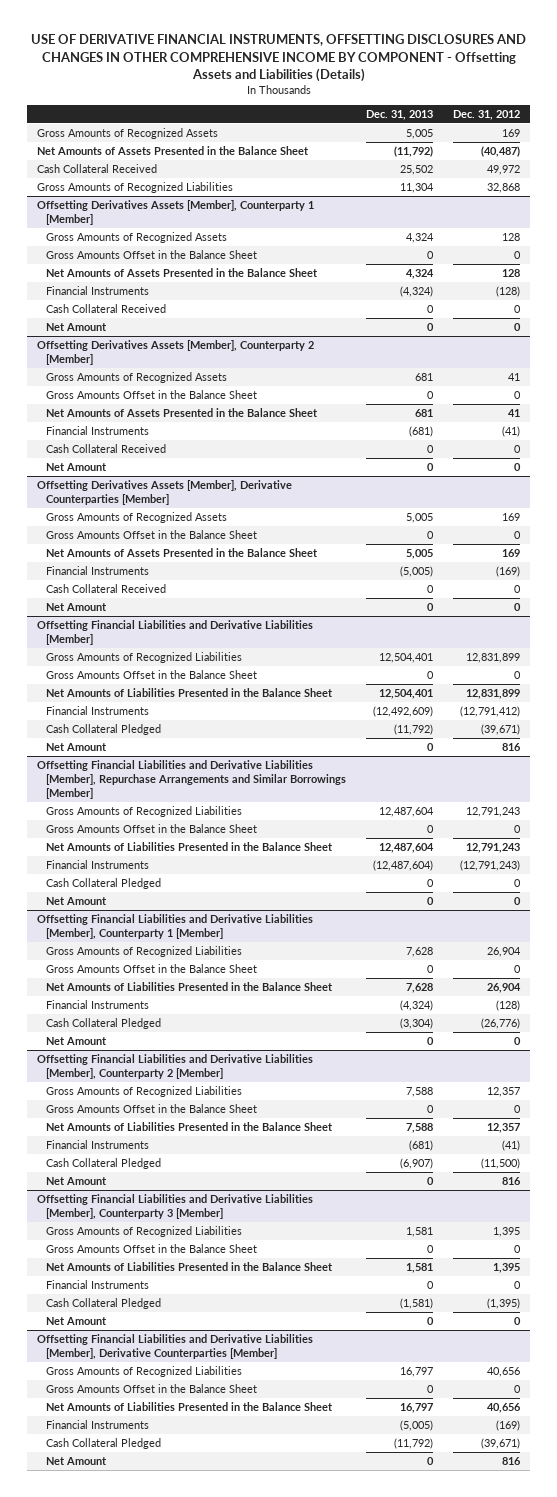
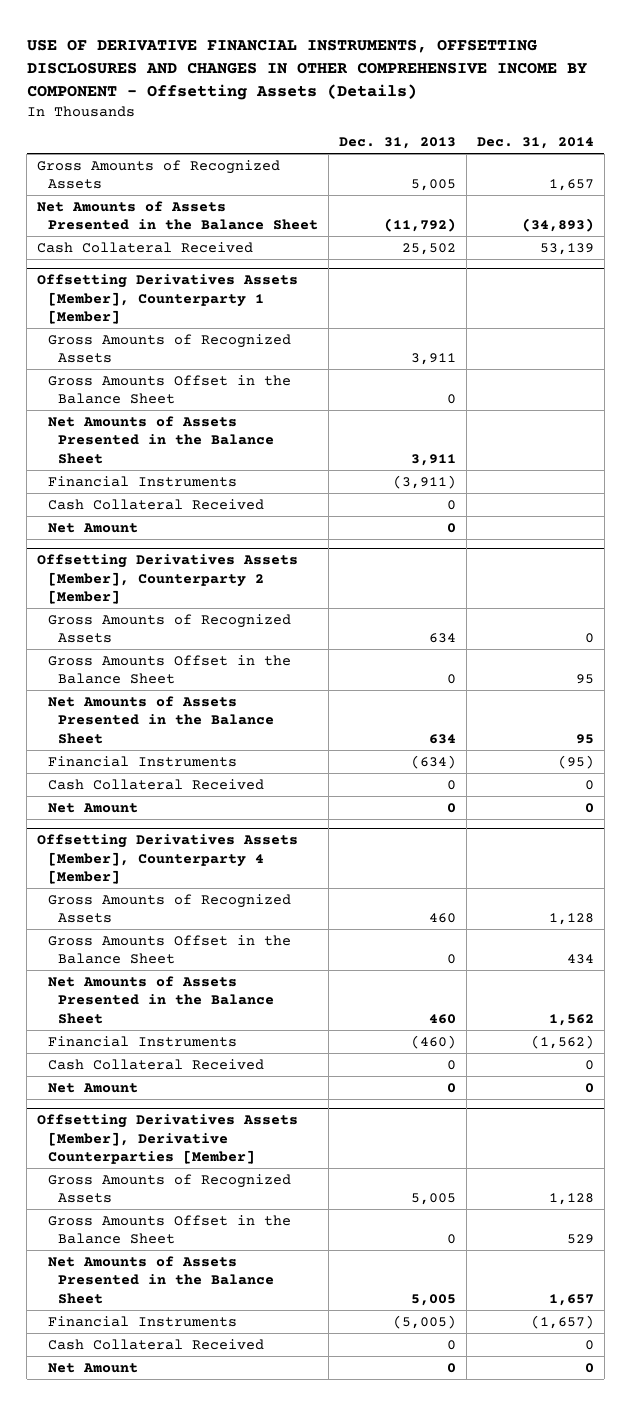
[30,34,526,82] USE OF DERIVATIVE FINANCIAL INSTRUMENTS, OFFSETTING DISCLOSURES AND CHANGES IN OTHER COMPREHENSIVE INCOME BY COMPONENT - Offsetting Assets and Liabilities (Details) -> [26,38,587,100] USE OF DERIVATIVE FINANCIAL INSTRUMENTS, OFFSETTING DISCLOSURES AND CHANGES IN OTHER COMPREHENSIVE INCOME BY COMPONENT - Offsetting Assets (Details)
[453,109,521,120] Dec. 31, 2012 -> none
none -> [476,137,594,150] Dec. 31, 2014
[37,181,234,193] Gross Amounts of Recognized Liabilities -> none
[405,232,434,243] 4,324 -> [410,353,456,366] 3,911
[405,268,434,279] 4,324 -> [410,454,456,467] 3,911
[399,285,433,297] (4,324) -> [392,474,456,489] (3,911)
[414,372,433,381] 681 -> [428,633,456,644] 634
[414,408,433,417] 681 -> [428,734,456,745] 634
[408,425,433,437] (681) -> [410,754,456,769] (634)
none -> [37,833,299,885] Offsetting Derivatives Assets [Member], Counterparty 4 [Member]
none -> [47,893,291,924] Gross Amounts of Recognized Assets
none -> [47,934,291,965] Gross Amounts Offset in the Balance Sheet
none -> [47,975,275,1025] Net Amounts of Assets Presented in the Balance Sheet
none -> [47,1035,237,1047] Financial Instruments
none -> [47,1058,264,1070] Cash Collateral Received
none -> [47,1082,138,1093] Net Amount
[37,619,314,645] Offsetting Financial Liabilities and Derivative Liabilities [Member] -> none
[45,651,242,663] Gross Amounts of Recognized Liabilities -> none
[45,669,257,679] Gross Amounts Offset in the Balance Sheet -> none
[45,687,333,697] Net Amounts of Liabilities Presented in the Balance Sheet -> none
[45,705,149,715] Financial Instruments -> none
[45,723,161,735] Cash Collateral Pledged -> none
[45,742,107,751] Net Amount -> none
[37,759,346,799] Offsetting Financial Liabilities and Derivative Liabilities [Member], Repurchase Arrangements and Similar Borrowings [Member] -> none
[45,805,242,817] Gross Amounts of Recognized Liabilities -> none
[45,823,257,833] Gross Amounts Offset in the Balance Sheet -> none
[45,841,333,851] Net Amounts of Liabilities Presented in the Balance Sheet -> none
[45,859,149,869] Financial Instruments -> none
[45,877,161,889] Cash Collateral Pledged -> none
[45,896,107,905] Net Amount -> none
[37,913,314,939] Offsetting Financial Liabilities and Derivative Liabilities [Member], Counterparty 1 [Member] -> none
[45,945,242,957] Gross Amounts of Recognized Liabilities -> none
[45,963,257,973] Gross Amounts Offset in the Balance Sheet -> none
[45,981,333,991] Net Amounts of Liabilities Presented in the Balance Sheet -> none
[45,999,149,1009] Financial Instruments -> none
[45,1017,161,1029] Cash Collateral Pledged -> none
[45,1036,107,1045] Net Amount -> none
[37,1053,314,1079] Offsetting Financial Liabilities and Derivative Liabilities [Member], Counterparty 2 [Member] -> none
[45,1085,242,1097] Gross Amounts of Recognized Liabilities -> none
[45,1103,257,1113] Gross Amounts Offset in the Balance Sheet -> none
[45,1121,333,1131] Net Amounts of Liabilities Presented in the Balance Sheet -> none
[45,1139,149,1149] Financial Instruments -> none
[45,1157,161,1169] Cash Collateral Pledged -> none
[45,1176,107,1185] Net Amount -> none
[37,1193,314,1219] Offsetting Financial Liabilities and Derivative Liabilities [Member], Counterparty 3 [Member] -> none
[45,1225,242,1237] Gross Amounts of Recognized Liabilities -> none
[45,1243,257,1253] Gross Amounts Offset in the Balance Sheet -> none
[45,1261,333,1271] Net Amounts of Liabilities Presented in the Balance Sheet -> none
[45,1279,149,1289] Financial Instruments -> none
[45,1297,161,1309] Cash Collateral Pledged -> none
[45,1316,107,1325] Net Amount -> none
[37,1333,314,1359] Offsetting Financial Liabilities and Derivative Liabilities [Member], Derivative Counterparties [Member] -> none
[45,1365,242,1377] Gross Amounts of Recognized Liabilities -> none
[45,1383,257,1393] Gross Amounts Offset in the Balance Sheet -> none
[45,1401,333,1411] Net Amounts of Liabilities Presented in the Balance Sheet -> none
[45,1419,149,1429] Financial Instruments -> none
[45,1437,161,1449] Cash Collateral Pledged -> none
[45,1456,107,1465] Net Amount -> none

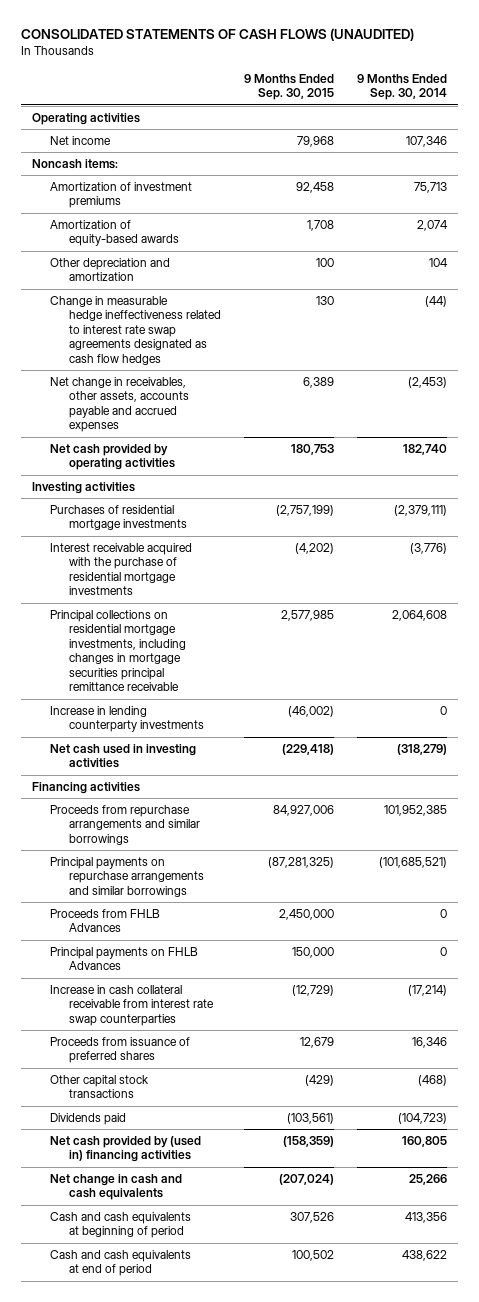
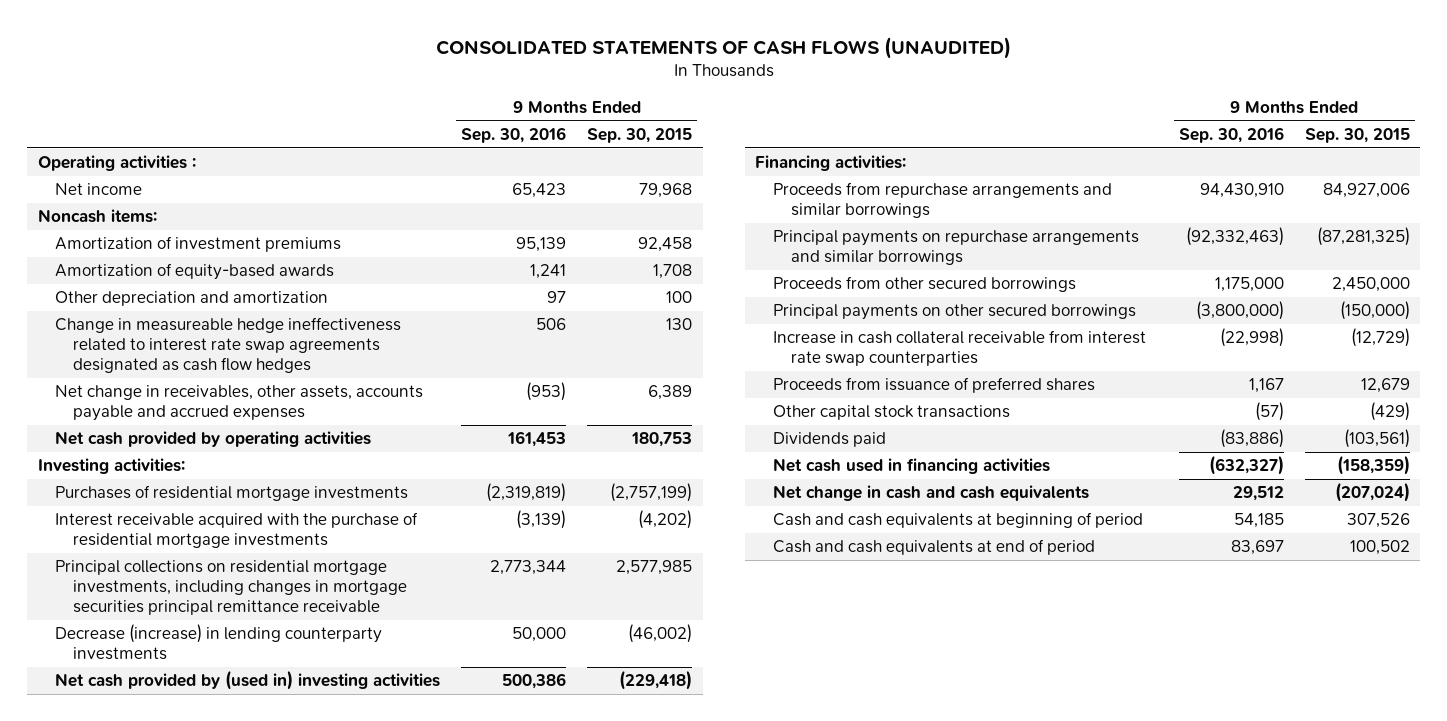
[356,73,447,101] 9 Months Ended Sep. 30, 2014 -> none
none -> [461,126,567,143] Sep. 30, 2016
[32,112,141,125] Operating activities -> [37,155,196,172] Operating activities :
[50,295,221,365] Change in measurable hedge ineffectiveness related to interest rate swap agreements designated as cash flow hedges -> [55,317,402,373] Change in measureable hedge ineffectiveness related to interest rate swap agreements designated as cash flow hedges
[32,481,136,494] Investing activities -> [37,458,185,475] Investing activities:
[50,705,204,733] Increase in lending counterparty investments -> [55,624,383,661] Decrease (increase) in lending counterparty investments
[50,743,197,769] Net cash used in investing activities -> [55,670,441,691] Net cash provided by (used in) investing activities
[32,781,141,794] Financing activities -> [755,155,907,172] Financing activities:
[50,946,199,971] Principal payments on FHLB Advances -> none
[50,908,161,933] Proceeds from FHLB Advances -> [772,276,1076,293] Proceeds from other secured borrowings
none -> [772,304,1136,321] Principal payments on other secured borrowings
[50,1135,202,1163] Net cash provided by (used in) financing activities -> [772,458,1050,475] Net cash used in financing activities

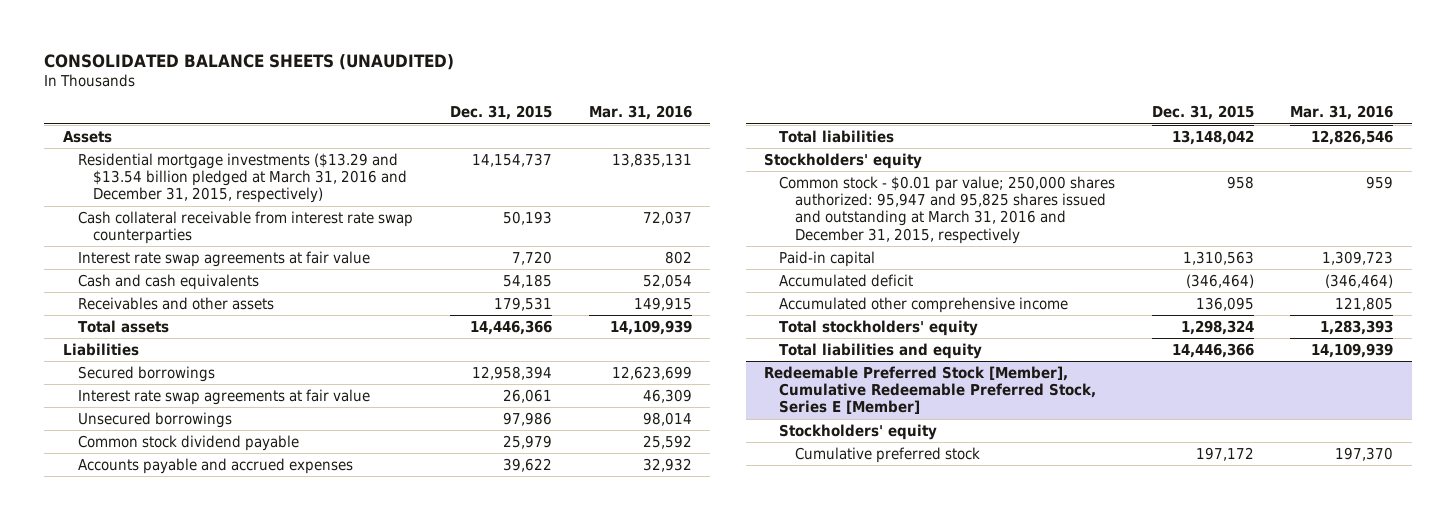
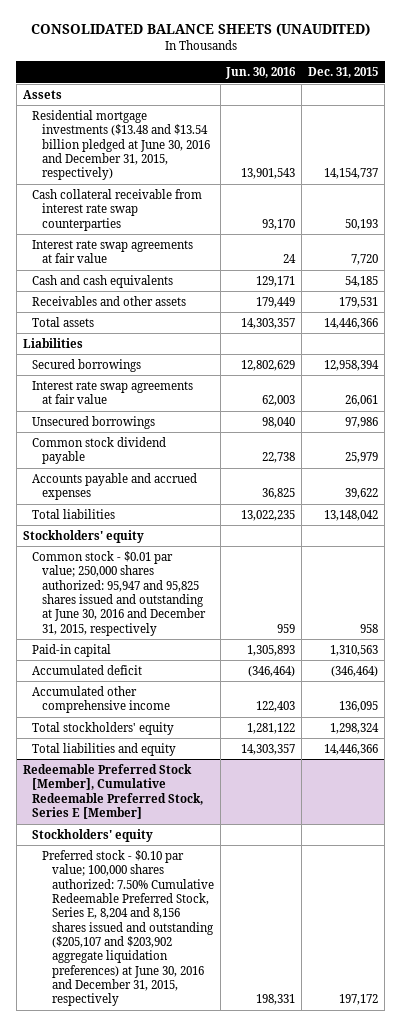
[588,105,692,121] Mar. 31, 2016 -> none
none -> [225,67,297,80] Jun. 30, 2016
[77,152,407,204] Residential mortgage investments ($13.29 and $13.54 billion pledged at March 31, 2016 and December 31, 2015, respectively) -> [32,109,211,181] Residential mortgage investments ($13.48 and $13.54 billion pledged at June 30, 2016 and December 31, 2015, respectively)
[779,175,1116,244] Common stock - $0.01 par value; 250,000 shares authorized: 95,947 and 95,825 shares issued and outstanding at March 31, 2016 and December 31, 2015, respectively -> [32,550,207,636] Common stock - $0.01 par value; 250,000 shares authorized: 95,947 and 95,825 shares issued and outstanding at June 30, 2016 and December 31, 2015, respectively
[794,446,980,463] Cumulative preferred stock -> [42,849,214,1007] Preferred stock - $0.10 par value; 100,000 shares authorized: 7.50% Cumulative Redeemable Preferred Stock, Series E, 8,204 and 8,156 shares issued and outstanding ($205,107 and $203,902 aggregate liquidation preferences) at June 30, 2016 and December 31, 2015, respectively

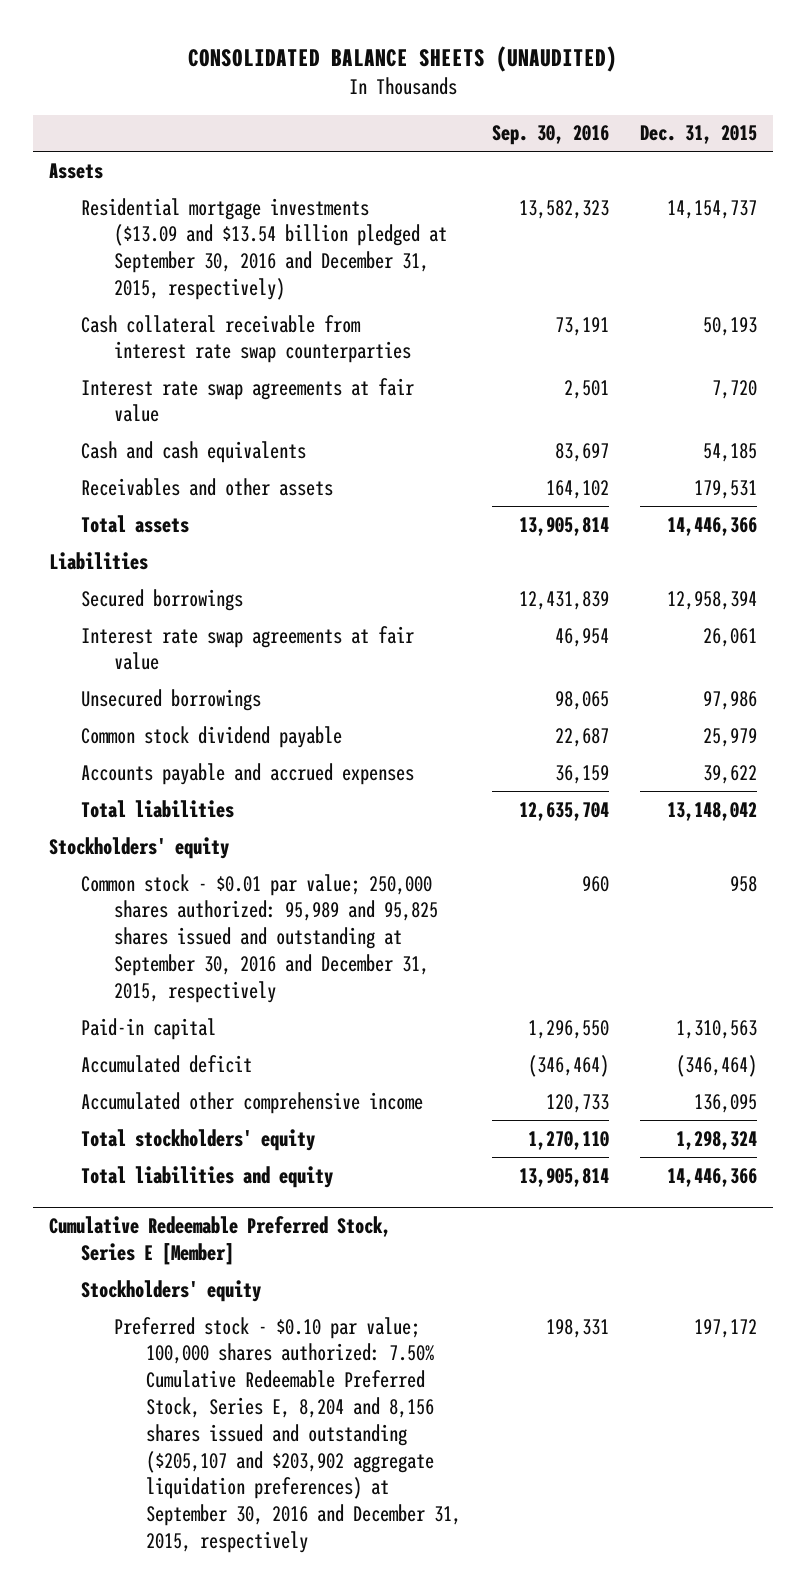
[225,67,297,80] Jun. 30, 2016 -> none
none -> [492,125,610,146] Sep. 30, 2016
[32,109,211,181] Residential mortgage investments ($13.48 and $13.54 billion pledged at June 30, 2016 and December 31, 2015, respectively) -> [81,197,447,301] Residential mortgage investments ($13.09 and $13.54 billion pledged at September 30, 2016 and December 31, 2015, respectively)
[32,550,207,636] Common stock - $0.01 par value; 250,000 shares authorized: 95,947 and 95,825 shares issued and outstanding at June 30, 2016 and December 31, 2015, respectively -> [81,873,438,1003] Common stock - $0.01 par value; 250,000 shares authorized: 95,989 and 95,825 shares issued and outstanding at September 30, 2016 and December 31, 2015, respectively
[22,763,204,819] Redeemable Preferred Stock [Member], Cumulative Redeemable Preferred Stock, Series E [Member] -> [48,1216,391,1265] Cumulative Redeemable Preferred Stock, Series E [Member]
[42,849,214,1007] Preferred stock - $0.10 par value; 100,000 shares authorized: 7.50% Cumulative Redeemable Preferred Stock, Series E, 8,204 and 8,156 shares issued and outstanding ($205,107 and $203,902 aggregate liquidation preferences) at June 30, 2016 and December 31, 2015, respectively -> [113,1316,462,1553] Preferred stock - $0.10 par value; 100,000 shares authorized: 7.50% Cumulative Redeemable Preferred Stock, Series E, 8,204 and 8,156 shares issued and outstanding ($205,107 and $203,902 aggregate liquidation preferences) at September 30, 2016 and December 31, 2015, respectively

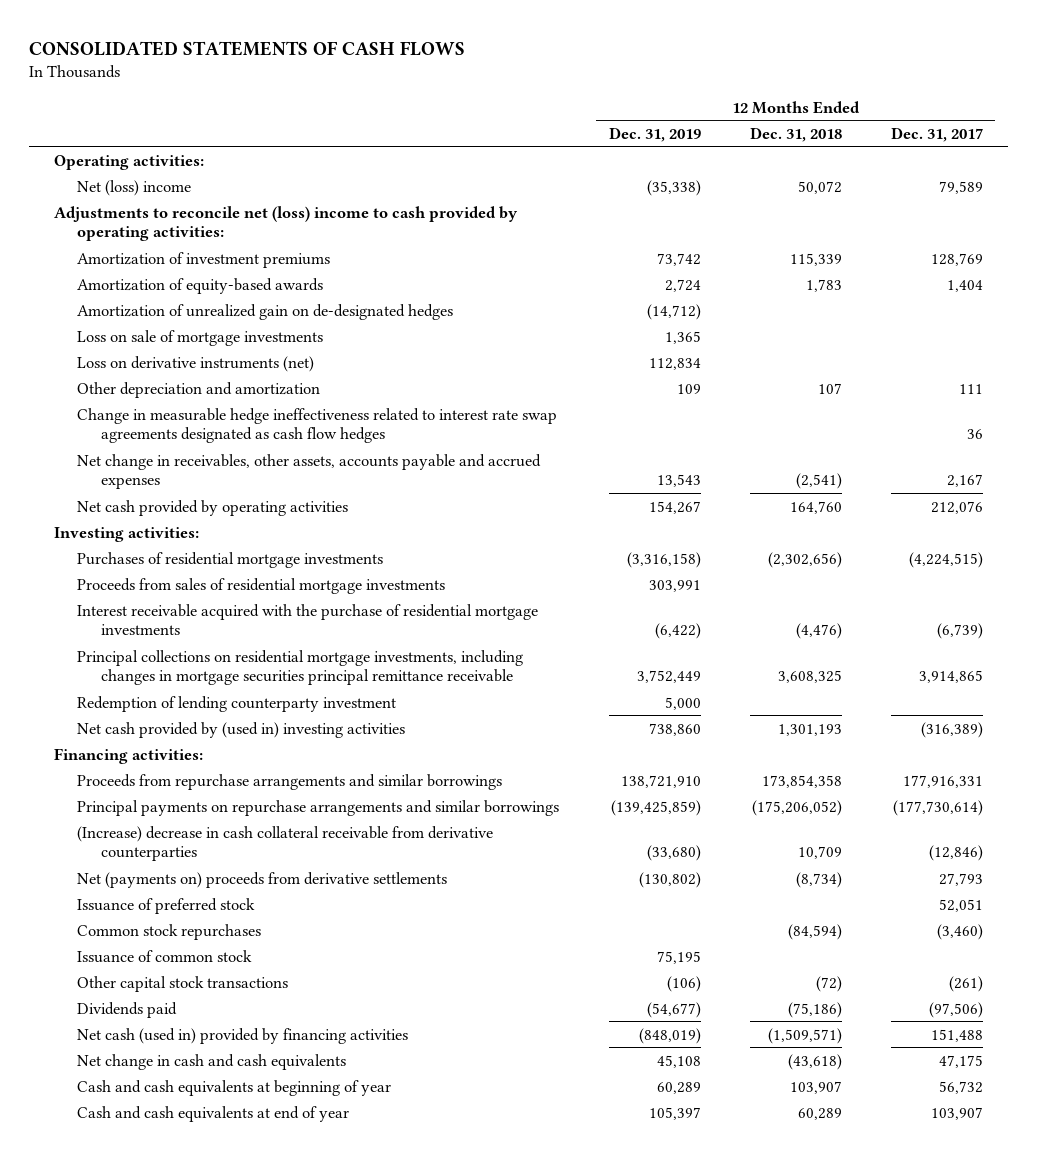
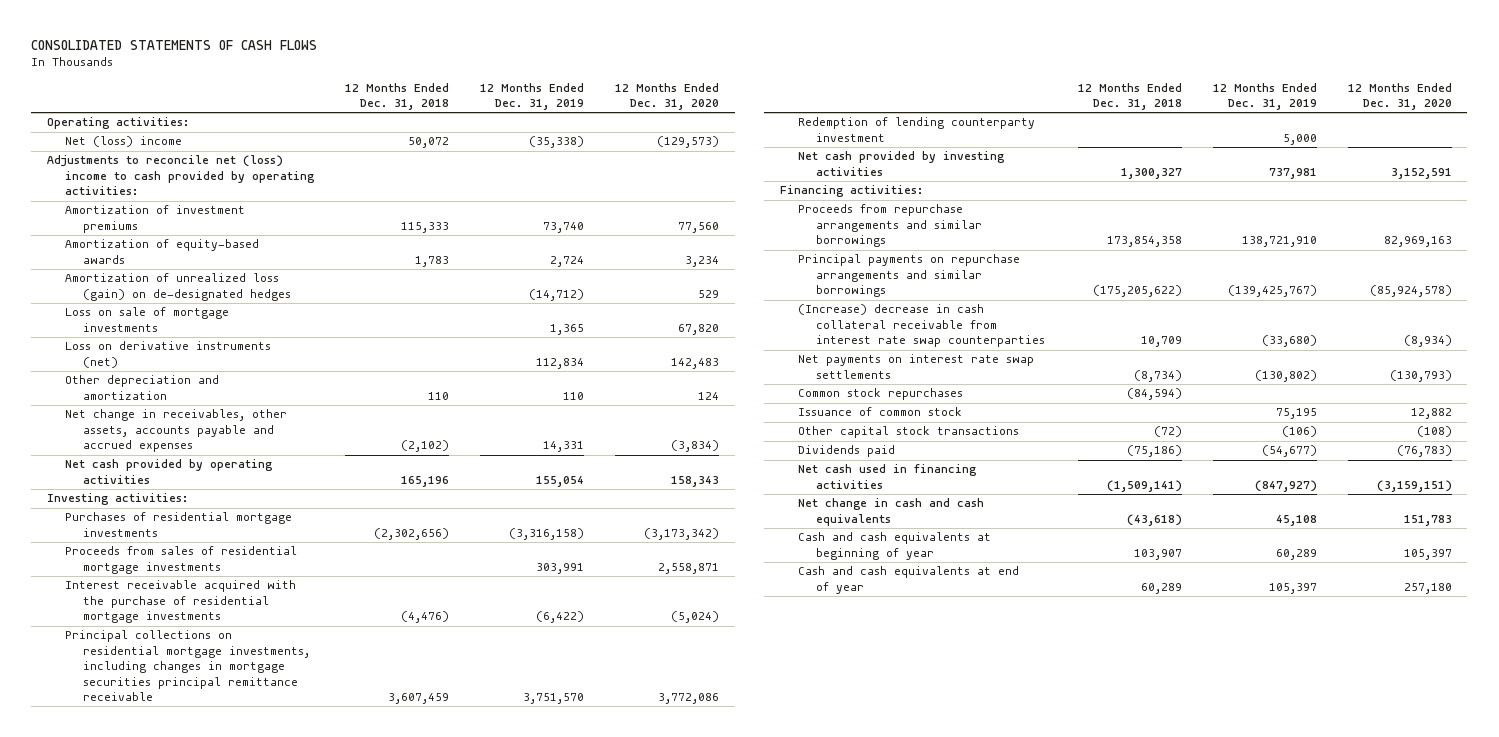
[891,126,984,142] Dec. 31, 2017 -> none
none -> [615,82,720,110] 12 Months Ended Dec. 31, 2020
[656,252,701,266] 73,742 -> [543,221,585,233] 73,740
[789,252,842,266] 115,339 -> [401,221,450,233] 115,333
[77,303,454,320] Amortization of unrealized gain on de-designated hedges -> [65,273,292,301] Amortization of unrealized loss (gain) on de-designated hedges
[77,407,558,443] Change in measurable hedge ineffectiveness related to interest rate swap agreements designated as cash flow hedges -> none
[676,383,701,394] 109 -> [563,391,585,400] 110
[817,382,842,394] 107 -> [428,391,450,400] 110
[656,473,701,487] 13,543 -> [543,441,585,453] 14,331
[795,472,842,489] (2,541) -> [401,440,450,453] (2,102)
[648,500,701,514] 154,267 -> [536,475,585,487] 155,054
[789,500,842,514] 164,760 -> [401,475,450,487] 165,196
[636,669,701,683] 3,752,449 -> [523,693,585,705] 3,751,570
[777,669,842,683] 3,608,325 -> [388,693,450,705] 3,607,459
[77,721,406,738] Net cash provided by (used in) investing activities -> [798,151,1006,176] Net cash provided by investing activities
[648,722,701,736] 738,860 -> [1268,167,1317,179] 737,981
[777,723,842,736] 1,301,193 -> [1121,167,1183,179] 1,300,327
[77,897,256,914] Issuance of preferred stock -> none
[610,799,701,816] (139,425,859) -> [1227,285,1317,298] (139,425,767)
[751,799,842,816] (175,206,052) -> [1093,285,1183,298] (175,205,622)
[77,825,494,861] (Increase) decrease in cash collateral receivable from derivative counterparties -> [798,304,1046,348] (Increase) decrease in cash collateral receivable from interest rate swap counterparties
[77,871,448,888] Net (payments on) proceeds from derivative settlements -> [798,354,1035,379] Net payments on interest rate swap settlements
[77,1027,409,1044] Net cash (used in) provided by financing activities -> [798,464,978,489] Net cash used in financing activities
[638,1027,701,1044] (848,019) -> [1254,479,1317,492] (847,927)
[767,1027,842,1044] (1,509,571) -> [1107,479,1183,492] (1,509,141)

